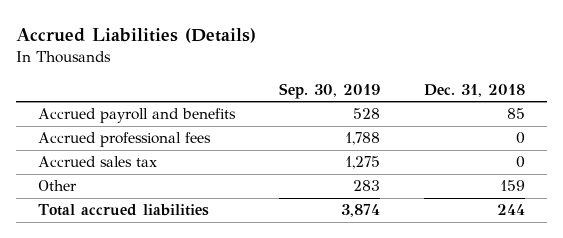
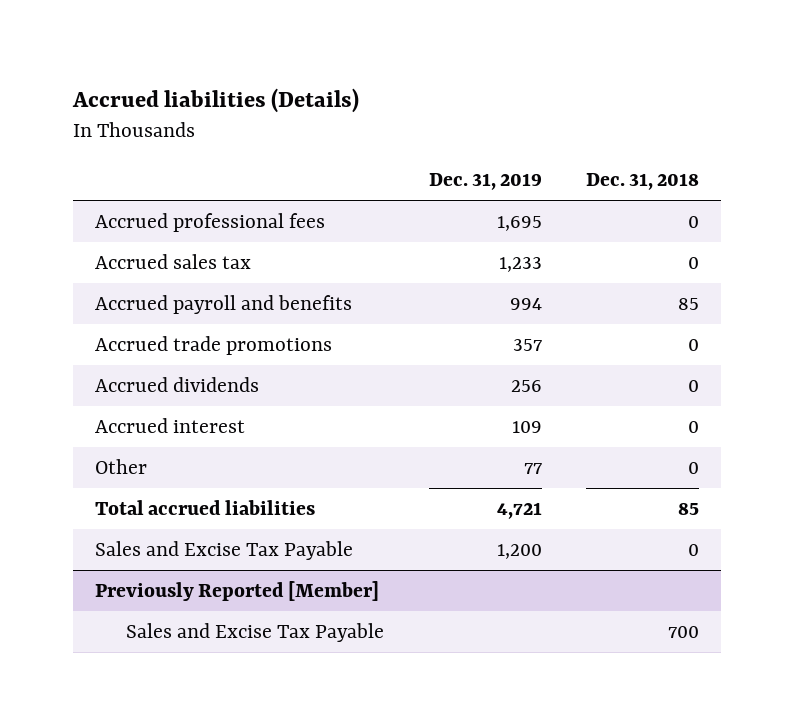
[16,27,257,43] Accrued Liabilities (Details) -> [71,88,359,114] Accrued liabilities (Details)
[279,82,381,99] Sep. 30, 2019 -> none
none -> [428,173,542,191] Dec. 31, 2019
[38,108,237,124] Accrued payroll and benefits -> [94,294,352,314] Accrued payroll and benefits
none -> [94,335,332,355] Accrued trade promotions
none -> [94,376,259,392] Accrued dividends
none -> [94,417,245,433] Accrued interest
[500,180,526,192] 159 -> [687,461,699,474] 0
[497,204,526,216] 244 -> [677,501,699,515] 85
none -> [94,540,353,560] Sales and Excise Tax Payable
none -> [94,580,379,601] Previously Reported [Member]
none -> [126,622,385,642] Sales and Excise Tax Payable

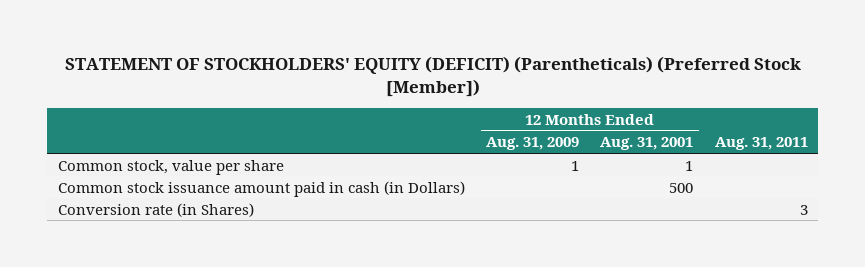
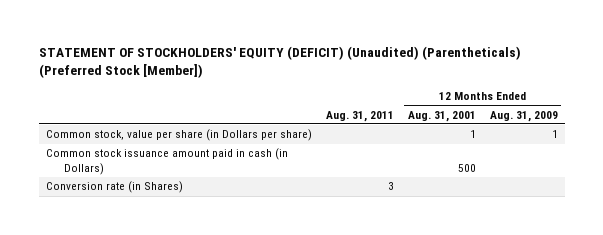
[64,56,801,98] STATEMENT OF STOCKHOLDERS' EQUITY (DEFICIT) (Parentheticals) (Preferred Stock [Member]) -> [38,45,521,78] STATEMENT OF STOCKHOLDERS' EQUITY (DEFICIT) (Unaudited) (Parentheticals) (Preferred Stock [Member])
[57,159,284,175] Common stock, value per share -> [45,129,312,142] Common stock, value per share (in Dollars per share)

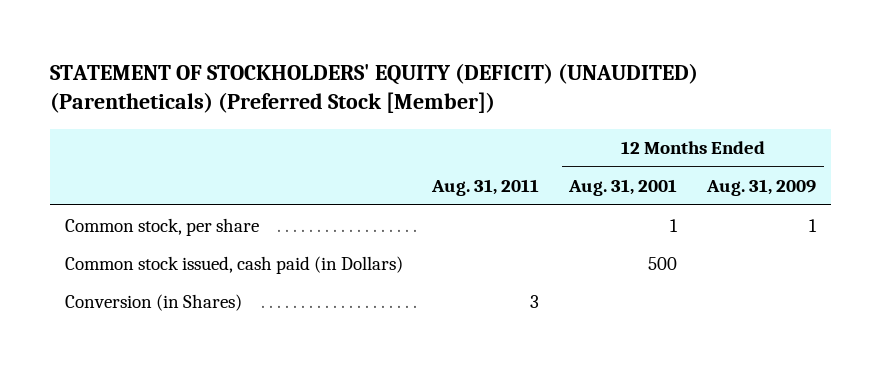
[38,45,521,78] STATEMENT OF STOCKHOLDERS' EQUITY (DEFICIT) (Unaudited) (Parentheticals) (Preferred Stock [Member]) -> [49,62,698,114] STATEMENT OF STOCKHOLDERS' EQUITY (DEFICIT) (UNAUDITED) (Parentheticals) (Preferred Stock [Member])
[45,129,312,142] Common stock, value per share (in Dollars per share) -> [64,217,259,236] Common stock, per share
[45,148,288,176] Common stock issuance amount paid in cash (in Dollars) -> [64,255,403,274] Common stock issued, cash paid (in Dollars)
[45,181,183,194] Conversion rate (in Shares) -> [64,293,242,311] Conversion (in Shares)

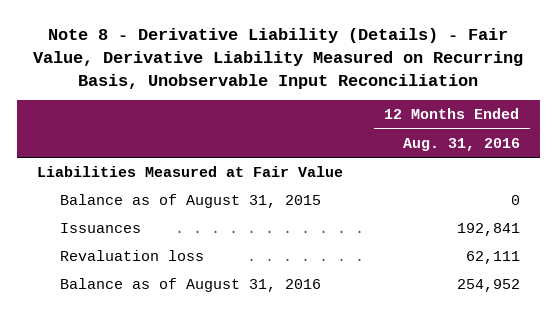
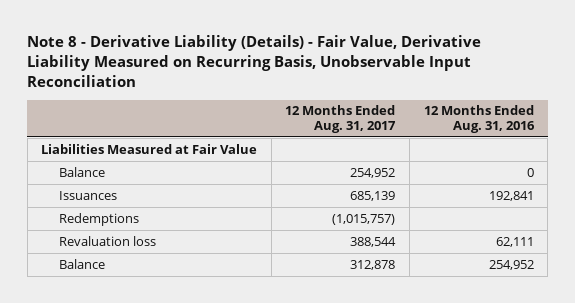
none -> [285,105,397,134] 12 Months Ended Aug. 31, 2017
[60,194,322,209] Balance as of August 31, 2015 -> [59,166,106,177] Balance
none -> [59,212,140,226] Redemptions
[60,278,322,293] Balance as of August 31, 2016 -> [59,258,106,269] Balance

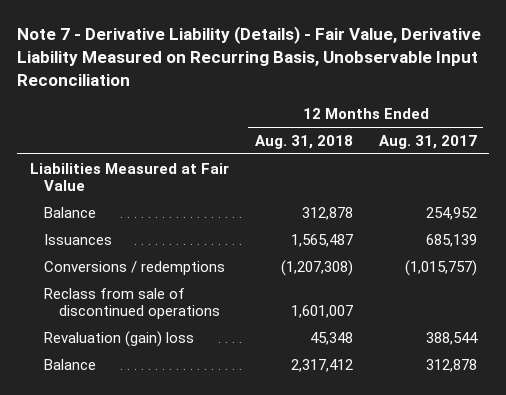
[27,35,482,87] Note 8 - Derivative Liability (Details) - Fair Value, Derivative Liability Measured on Recurring Basis, Unobservable Input Reconciliation -> [16,25,481,86] Note 7 - Derivative Liability (Details) - Fair Value, Derivative Liability Measured on Recurring Basis, Unobservable Input Reconciliation
[423,105,535,134] 12 Months Ended Aug. 31, 2016 -> none
none -> [254,134,353,149] Aug. 31, 2018
[59,212,140,226] Redemptions -> [44,260,226,275] Conversions / redemptions
none -> [44,287,220,320] Reclass from sale of discontinued operations
[59,235,157,246] Revaluation loss -> [44,330,195,347] Revaluation (gain) loss

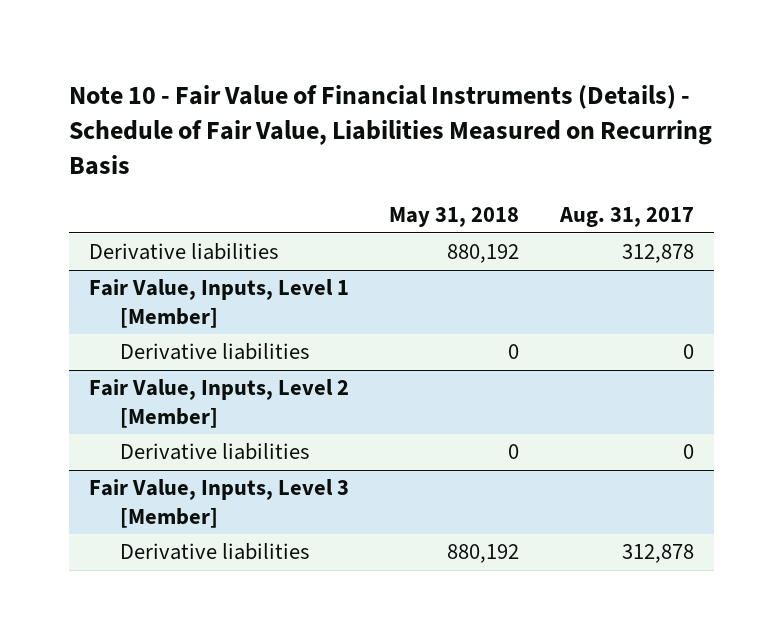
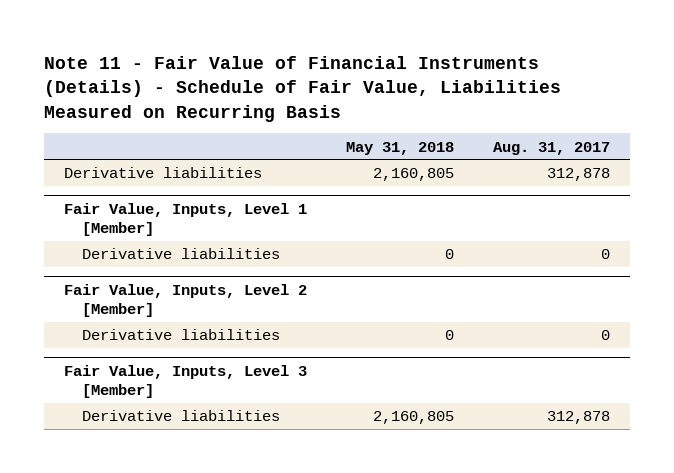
[68,84,712,175] Note 10 - Fair Value of Financial Instruments (Details) - Schedule of Fair Value, Liabilities Measured on Recurring Basis -> [44,55,562,122] Note 11 - Fair Value of Financial Instruments (Details) - Schedule of Fair Value, Liabilities Measured on Recurring Basis
[447,244,520,264] 880,192 -> [373,168,455,182] 2,160,805
[447,544,520,564] 880,192 -> [373,411,455,425] 2,160,805

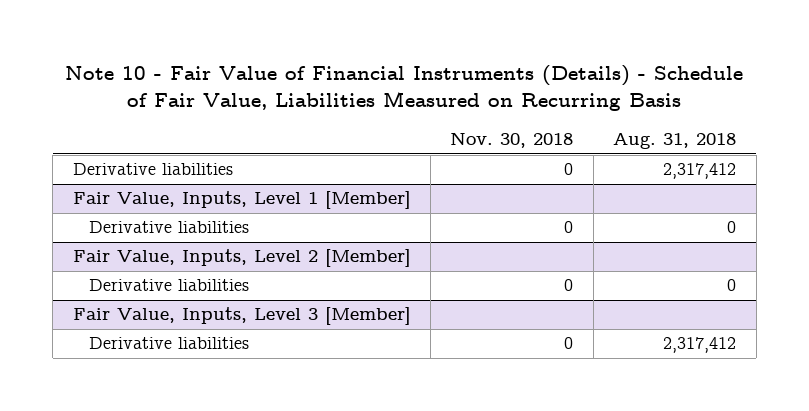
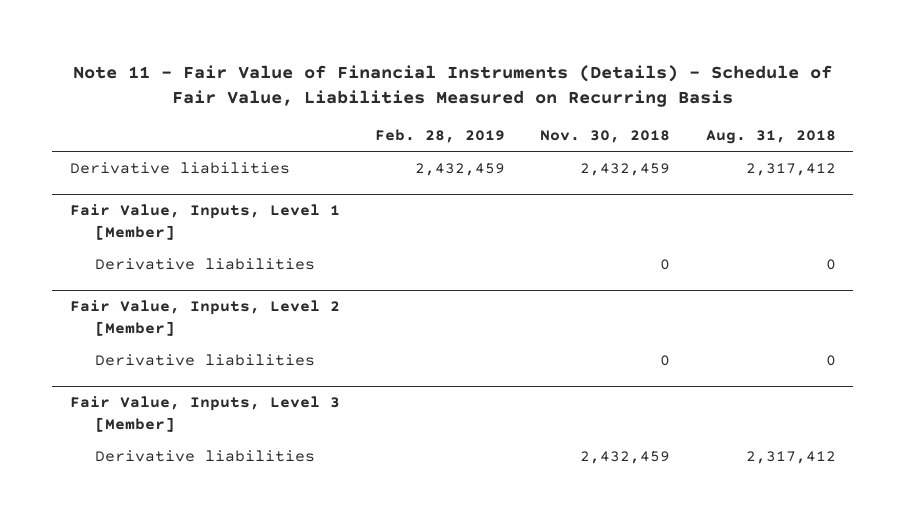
[65,64,744,112] Note 10 - Fair Value of Financial Instruments (Details) - Schedule of Fair Value, Liabilities Measured on Recurring Basis -> [72,64,832,108] Note 11 - Fair Value of Financial Instruments (Details) - Schedule of Fair Value, Liabilities Measured on Recurring Basis
none -> [375,129,506,144] Feb. 28, 2019
[564,163,574,176] 0 -> [580,162,671,176] 2,432,459
[564,337,574,350] 0 -> [580,450,671,464] 2,432,459

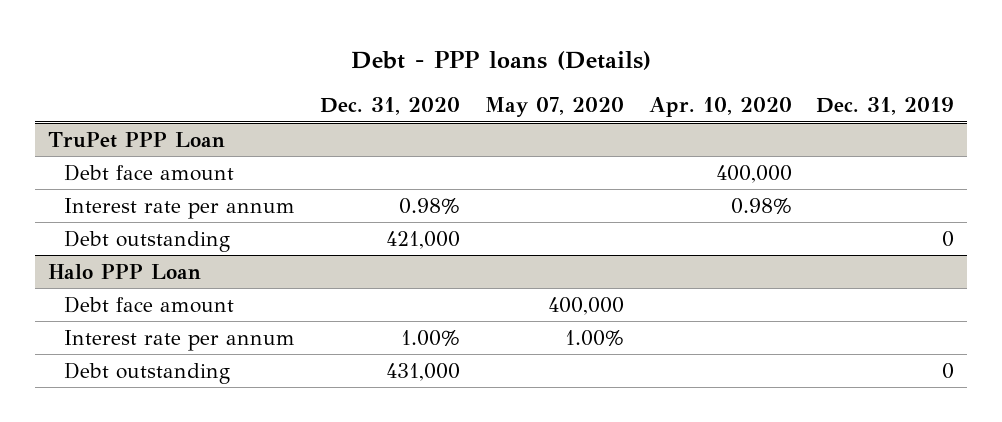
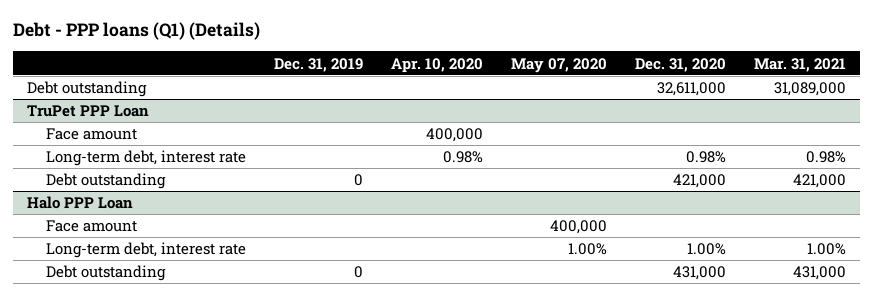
[351,50,652,70] Debt - PPP loans (Details) -> [12,22,260,41] Debt - PPP loans (Q1) (Details)
none -> [754,57,847,72] Mar. 31, 2021
none -> [26,81,147,98] Debt outstanding
[63,163,234,181] Debt face amount -> [45,128,137,141] Face amount
[63,197,295,219] Interest rate per annum -> [45,150,246,167] Long-term debt, interest rate
[63,295,234,313] Debt face amount -> [45,220,137,233] Face amount
[63,329,295,351] Interest rate per annum -> [45,242,246,259] Long-term debt, interest rate

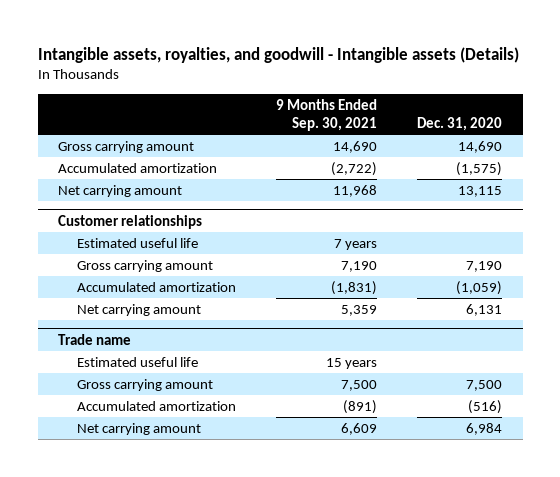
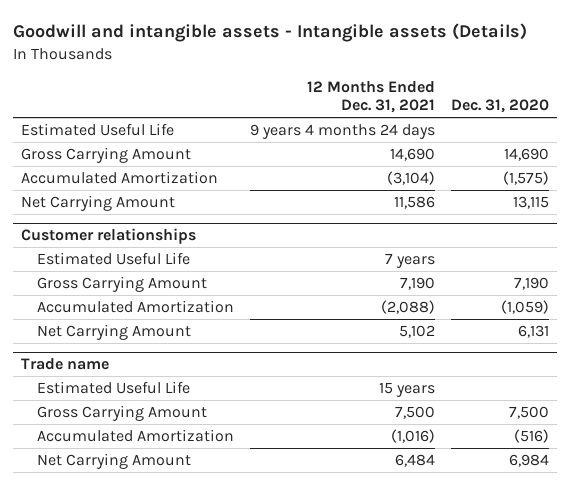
[37,46,519,63] Intangible assets, royalties, and goodwill - Intangible assets (Details) -> [12,23,527,43] Goodwill and intangible assets - Intangible assets (Details)
[276,98,378,131] 9 Months Ended Sep. 30, 2021 -> none
none -> [306,80,435,114] 12 Months Ended Dec. 31, 2021
none -> [20,123,174,137] Estimated Useful Life
[57,140,194,153] Gross carrying amount -> [20,147,191,164] Gross Carrying Amount
[57,162,217,173] Accumulated amortization -> [20,171,218,185] Accumulated Amortization
[57,184,182,197] Net carrying amount -> [20,195,175,212] Net Carrying Amount
[76,237,198,248] Estimated useful life -> [36,252,190,266] Estimated Useful Life
[76,259,213,272] Gross carrying amount -> [36,276,207,293] Gross Carrying Amount
[76,281,236,292] Accumulated amortization -> [36,300,234,314] Accumulated Amortization
[76,303,201,316] Net carrying amount -> [36,324,191,341] Net Carrying Amount
[76,356,198,367] Estimated useful life -> [36,381,190,395] Estimated Useful Life
[76,378,213,391] Gross carrying amount -> [36,405,207,422] Gross Carrying Amount
[76,400,236,411] Accumulated amortization -> [36,429,234,443] Accumulated Amortization
[76,422,201,435] Net carrying amount -> [36,453,191,470] Net Carrying Amount

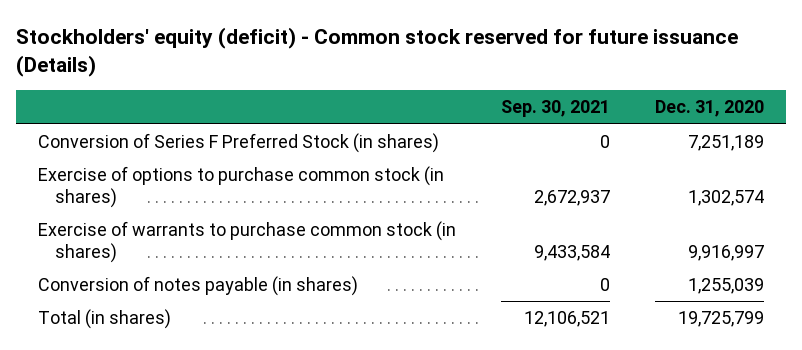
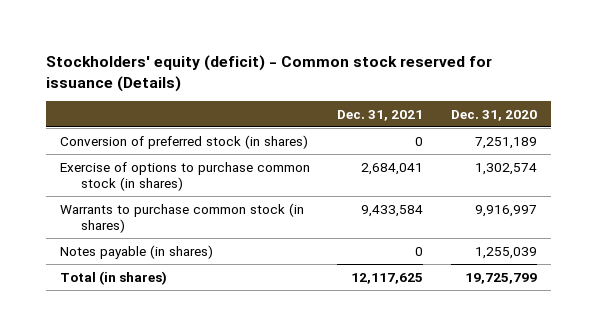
[16,27,739,78] Stockholders' equity (deficit) - Common stock reserved for future issuance (Details) -> [45,54,492,92] Stockholders' equity (deficit) - Common stock reserved for issuance (Details)
[501,100,611,118] Sep. 30, 2021 -> none
none -> [337,109,424,121] Dec. 31, 2021
[38,133,440,154] Conversion of Series F Preferred Stock (in shares) -> [59,134,308,149] Conversion of preferred stock (in shares)
[38,221,457,263] Exercise of warrants to purchase common stock (in shares) -> [59,202,304,234] Warrants to purchase common stock (in shares)
[38,276,359,297] Conversion of notes payable (in shares) -> [59,244,213,259] Notes payable (in shares)

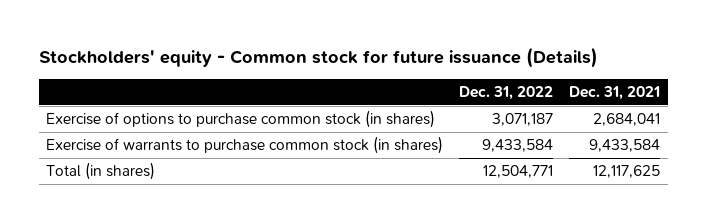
[45,54,492,92] Stockholders' equity (deficit) - Common stock reserved for issuance (Details) -> [38,46,598,68] Stockholders' equity - Common stock for future issuance (Details)
[451,109,538,121] Dec. 31, 2020 -> none
none -> [459,85,554,100] Dec. 31, 2022
[59,134,308,149] Conversion of preferred stock (in shares) -> none
[59,244,213,259] Notes payable (in shares) -> none
[59,202,304,234] Warrants to purchase common stock (in shares) -> [46,136,444,155] Exercise of warrants to purchase common stock (in shares)

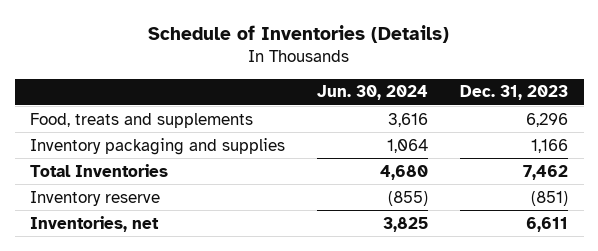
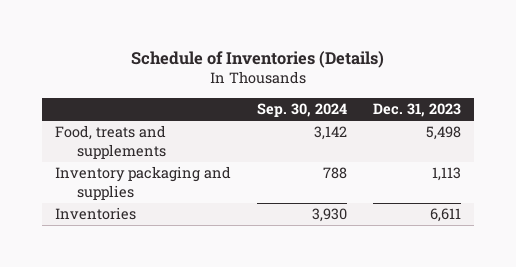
[317,85,429,101] Jun. 30, 2024 -> none
none -> [256,103,347,118] Sep. 30, 2024
[30,163,169,177] Total Inventories -> none
[30,190,161,206] Inventory reserve -> none
[525,112,568,127] 6,296 -> [426,126,462,141] 5,498
[530,138,568,153] 1,166 -> [432,167,462,182] 1,113
[30,215,160,232] Inventories, net -> [54,207,136,221] Inventories

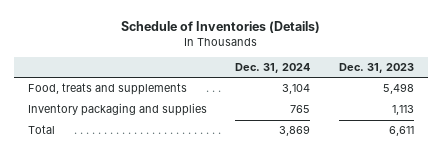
[256,103,347,118] Sep. 30, 2024 -> none
none -> [235,62,311,73] Dec. 31, 2024
[54,207,136,221] Inventories -> [27,125,55,135] Total

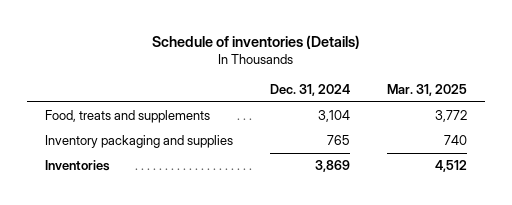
[120,20,320,33] Schedule of Inventories (Details) -> [152,34,361,49] Schedule of inventories (Details)
[338,62,414,73] Dec. 31, 2023 -> none
none -> [386,84,467,97] Mar. 31, 2025
[27,125,55,135] Total -> [45,160,111,172] Inventories

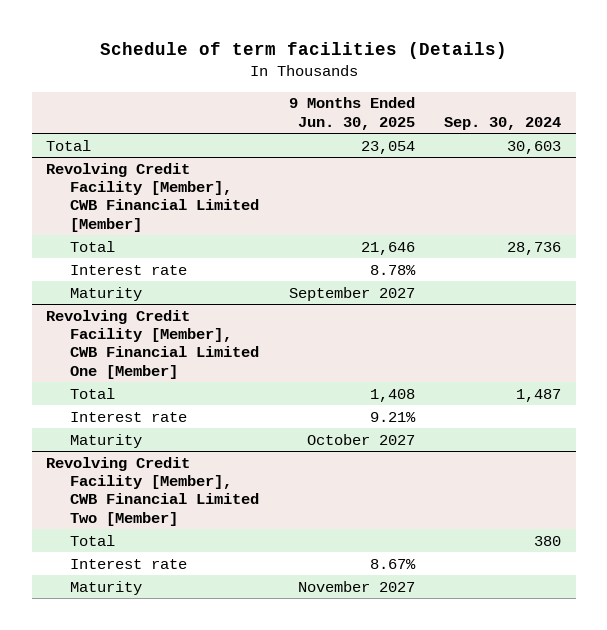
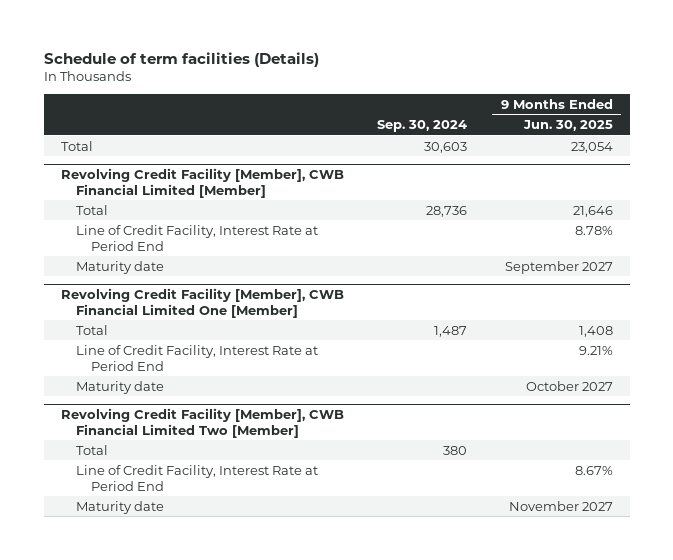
[70,264,188,275] Interest rate -> [75,224,318,251] Line of Credit Facility, Interest Rate at Period End
[70,286,143,301] Maturity -> [75,260,164,274] Maturity date
[70,411,188,422] Interest rate -> [75,344,318,371] Line of Credit Facility, Interest Rate at Period End
[70,433,143,448] Maturity -> [75,380,164,394] Maturity date
[70,558,188,569] Interest rate -> [75,464,318,491] Line of Credit Facility, Interest Rate at Period End
[70,580,143,595] Maturity -> [75,500,164,514] Maturity date

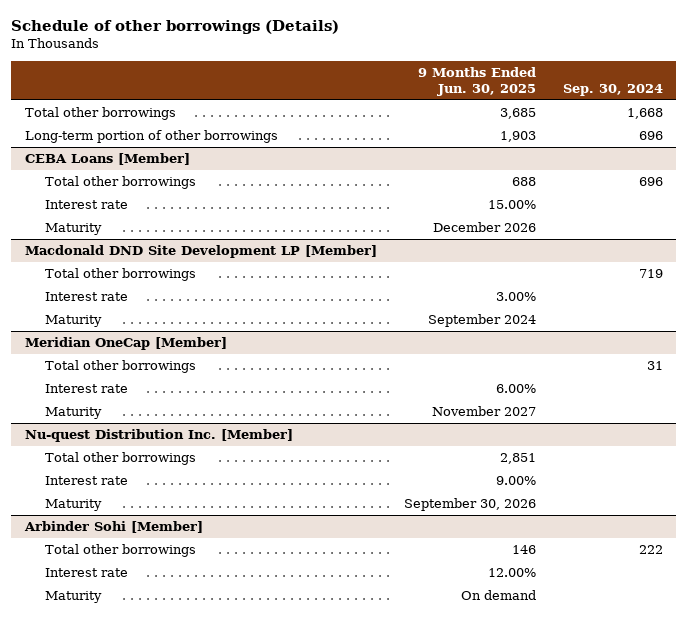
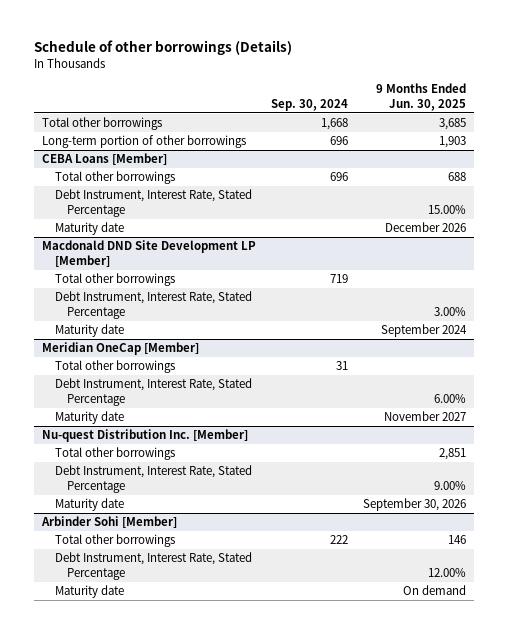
[45,200,129,210] Interest rate -> [54,189,252,218] Debt Instrument, Interest Rate, Stated Percentage
[45,223,103,236] Maturity -> [54,222,124,236] Maturity date
[45,292,129,302] Interest rate -> [54,291,252,320] Debt Instrument, Interest Rate, Stated Percentage
[45,315,103,328] Maturity -> [54,324,124,338] Maturity date
[45,384,129,394] Interest rate -> [54,378,252,407] Debt Instrument, Interest Rate, Stated Percentage
[45,407,103,420] Maturity -> [54,411,124,425] Maturity date
[45,476,129,486] Interest rate -> [54,465,252,494] Debt Instrument, Interest Rate, Stated Percentage
[45,499,103,512] Maturity -> [54,498,124,512] Maturity date
[45,568,129,578] Interest rate -> [54,552,252,581] Debt Instrument, Interest Rate, Stated Percentage
[45,591,103,604] Maturity -> [54,585,124,599] Maturity date

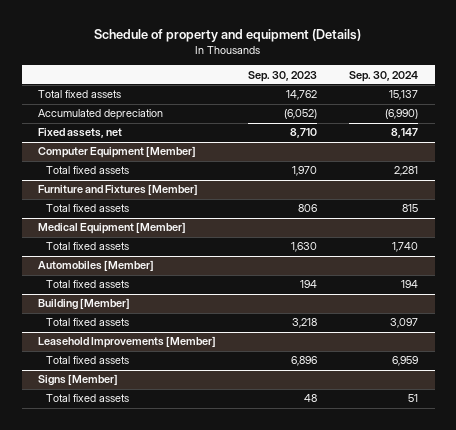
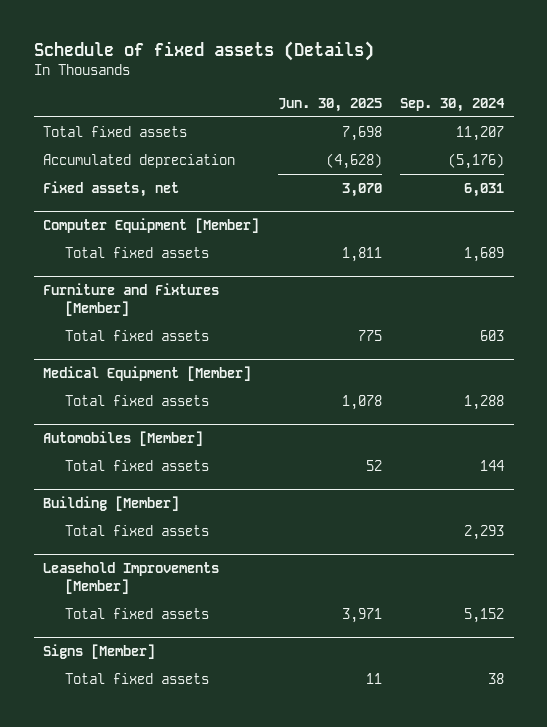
[94,28,362,42] Schedule of property and equipment (Details) -> [33,40,374,61] Schedule of fixed assets (Details)
[248,70,318,82] Sep. 30, 2023 -> none
none -> [277,97,382,112] Jun. 30, 2025
[389,90,419,101] 15,137 -> [456,125,505,141] 11,207
[385,109,419,120] (6,990) -> [448,152,505,169] (5,176)
[391,128,419,139] 8,147 -> [464,182,505,197] 6,031
[394,166,419,177] 2,281 -> [464,246,505,262] 1,689
[402,204,419,213] 815 -> [480,329,505,341] 603
[392,242,419,253] 1,740 -> [464,394,505,410] 1,288
[401,280,419,289] 194 -> [480,459,505,471] 144
[390,318,419,329] 3,097 -> [464,524,505,540] 2,293
[392,356,419,367] 6,959 -> [464,607,505,623] 5,152
[408,394,419,403] 51 -> [488,672,505,684] 38

